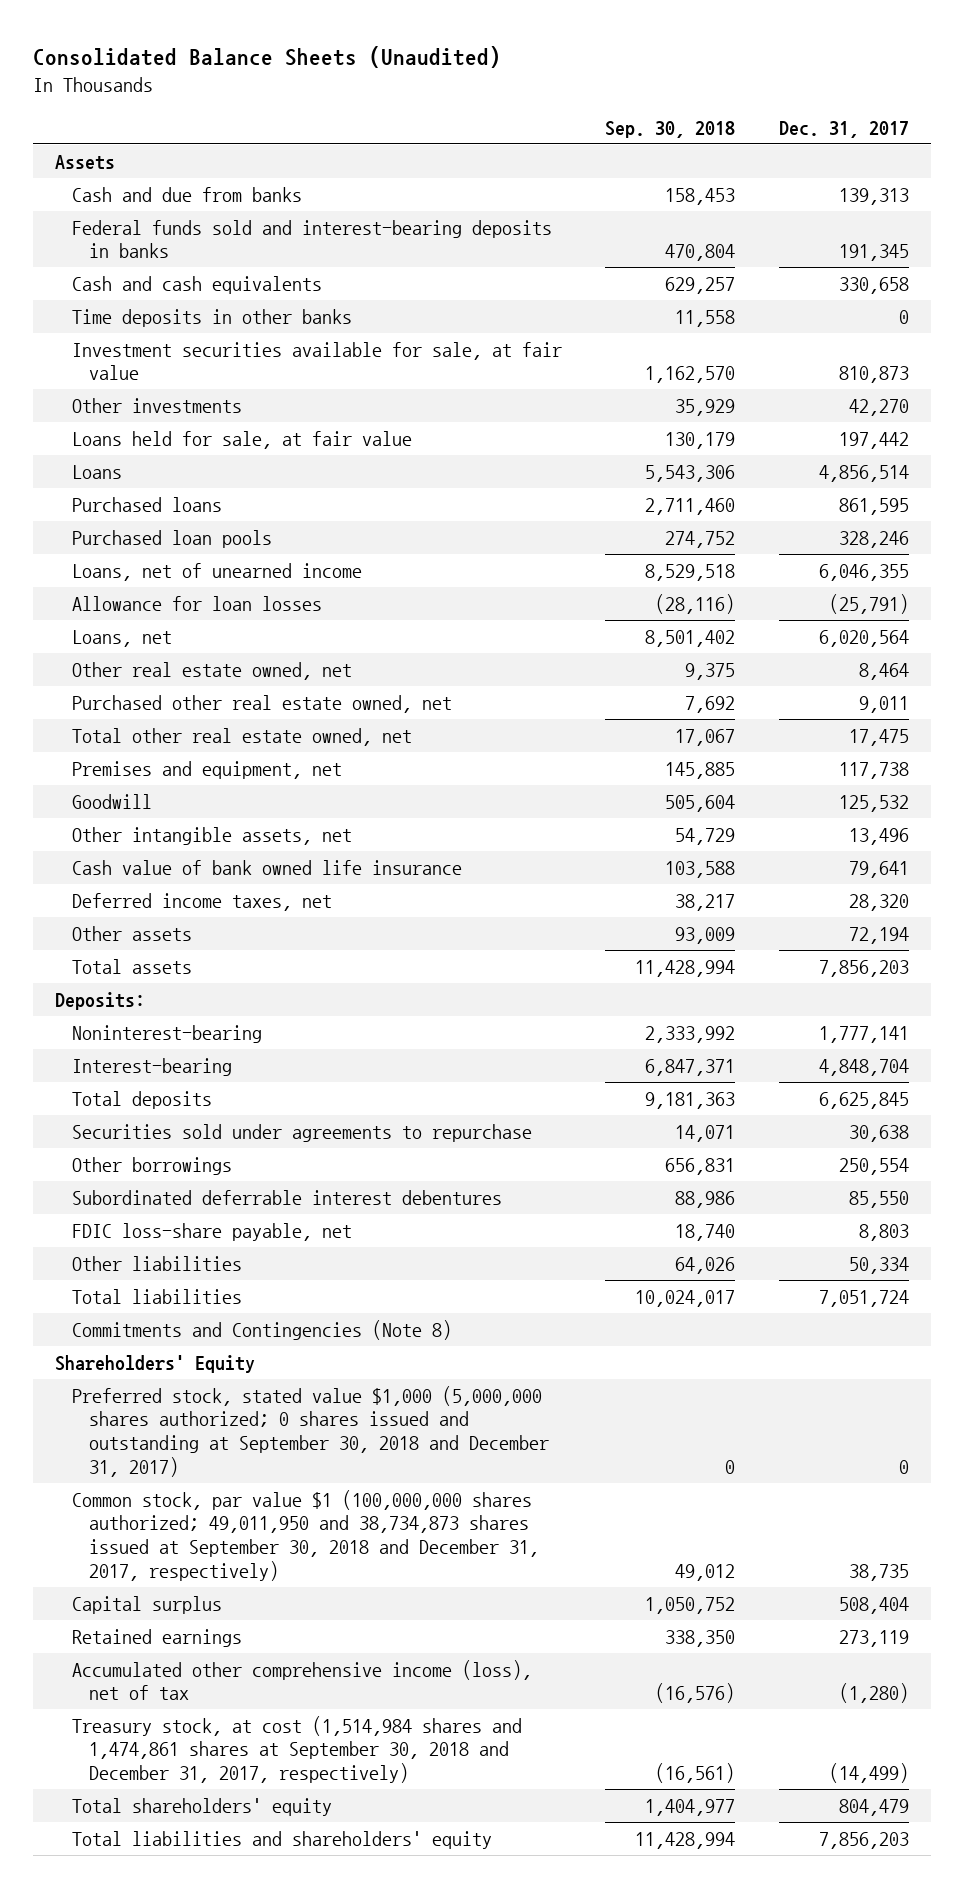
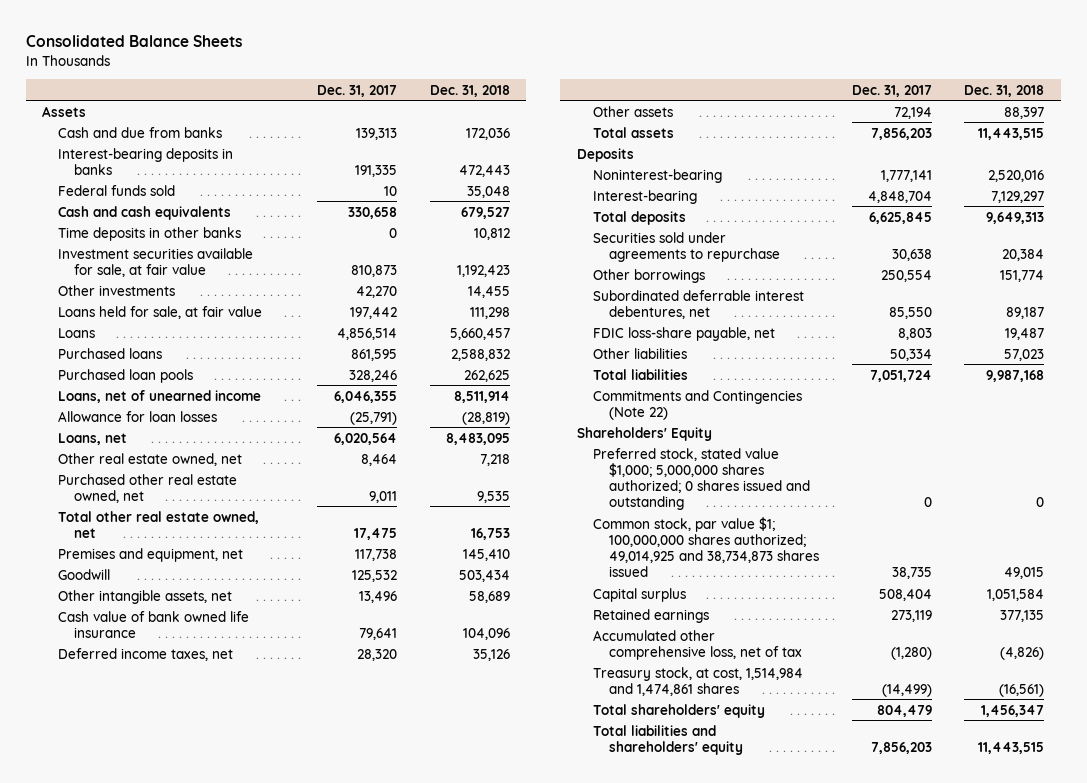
[32,45,501,68] Consolidated Balance Sheets (Unaudited) -> [25,35,242,48] Consolidated Balance Sheets
[605,120,736,138] Sep. 30, 2018 -> none
none -> [429,84,510,97] Dec. 31, 2018
none -> [58,147,234,175] Interest-bearing deposits in banks
[71,219,552,259] Federal funds sold and interest-bearing deposits in banks -> [58,184,176,196] Federal funds sold
[839,244,910,262] 191,345 -> [384,185,398,196] 10
[54,991,145,1010] Deposits: -> [576,147,634,162] Deposits
[71,1189,502,1205] Subordinated deferrable interest debentures -> [592,289,804,319] Subordinated deferrable interest debentures, net
[71,1319,452,1340] Commitments and Contingencies (Note 8) -> [592,389,802,420] Commitments and Contingencies (Note 22)
[71,1385,549,1477] Preferred stock, stated value $1,000 (5,000,000 shares authorized; 0 shares issued and outstanding at September 30, 2018 and December 31, 2017) -> [592,447,810,510] Preferred stock, stated value $1,000; 5,000,000 shares authorized; 0 shares issued and outstanding
[71,1489,539,1581] Common stock, par value $1 (100,000,000 shares authorized; 49,011,950 and 38,734,873 shares issued at September 30, 2018 and December 31, 2017, respectively) -> [592,516,819,577] Common stock, par value $1; 100,000,000 shares authorized; 49,014,925 and 38,734,873 shares issued
[71,1659,532,1701] Accumulated other comprehensive income (loss), net of tax -> [592,629,802,660] Accumulated other comprehensive loss, net of tax
[71,1715,522,1784] Treasury stock, at cost (1,514,984 shares and 1,474,861 shares at September 30, 2018 and December 31, 2017, respectively) -> [592,666,803,696] Treasury stock, at cost, 1,514,984 and 1,474,861 shares

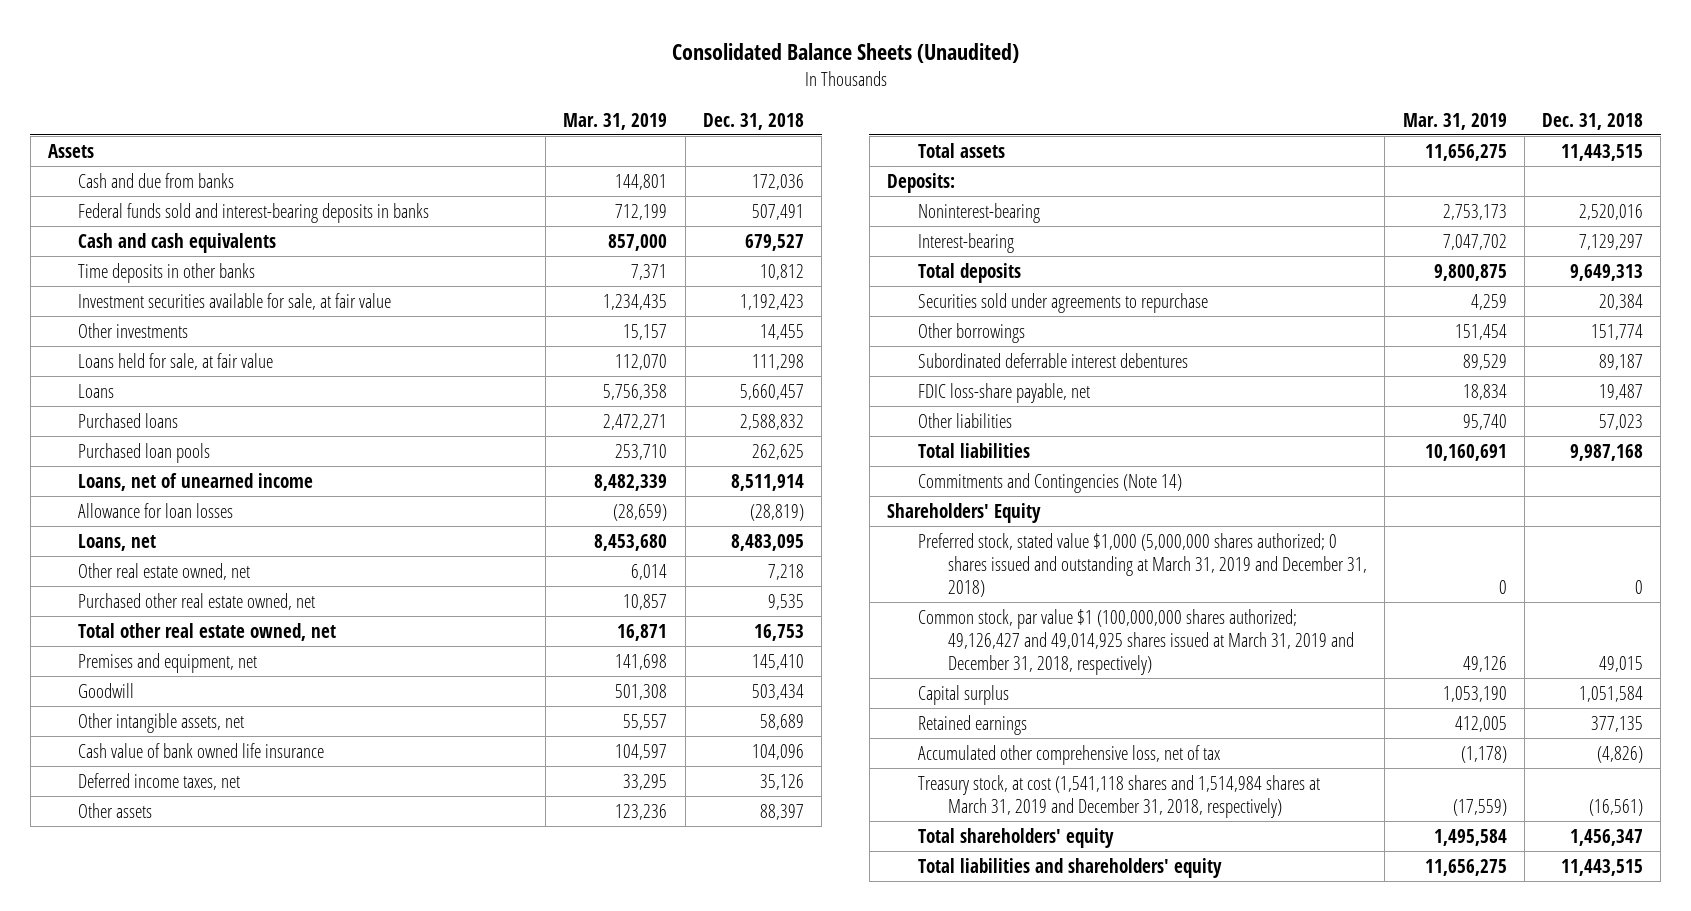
[25,35,242,48] Consolidated Balance Sheets -> [671,42,1019,63] Consolidated Balance Sheets (Unaudited)
[317,84,398,97] Dec. 31, 2017 -> none
none -> [563,112,668,130] Mar. 31, 2019
[58,147,234,175] Interest-bearing deposits in banks -> none
[58,184,176,196] Federal funds sold -> [78,202,430,223] Federal funds sold and interest-bearing deposits in banks
[466,185,510,198] 35,048 -> [751,203,804,220] 507,491
[576,147,634,162] Deposits -> [887,172,956,193] Deposits:
[592,289,804,319] Subordinated deferrable interest debentures, net -> [917,352,1188,368] Subordinated deferrable interest debentures
[592,389,802,420] Commitments and Contingencies (Note 22) -> [917,472,1182,493] Commitments and Contingencies (Note 14)
[592,447,810,510] Preferred stock, stated value $1,000; 5,000,000 shares authorized; 0 shares issued and outstanding -> [917,532,1368,598] Preferred stock, stated value $1,000 (5,000,000 shares authorized; 0 shares issued and outstanding at March 31, 2019 and December 31, 2018)
[592,516,819,577] Common stock, par value $1; 100,000,000 shares authorized; 49,014,925 and 38,734,873 shares issued -> [917,608,1355,676] Common stock, par value $1 (100,000,000 shares authorized; 49,126,427 and 49,014,925 shares issued at March 31, 2019 and December 31, 2018, respectively)
[592,666,803,696] Treasury stock, at cost, 1,514,984 and 1,474,861 shares -> [917,774,1320,819] Treasury stock, at cost (1,541,118 shares and 1,514,984 shares at March 31, 2019 and December 31, 2018, respectively)

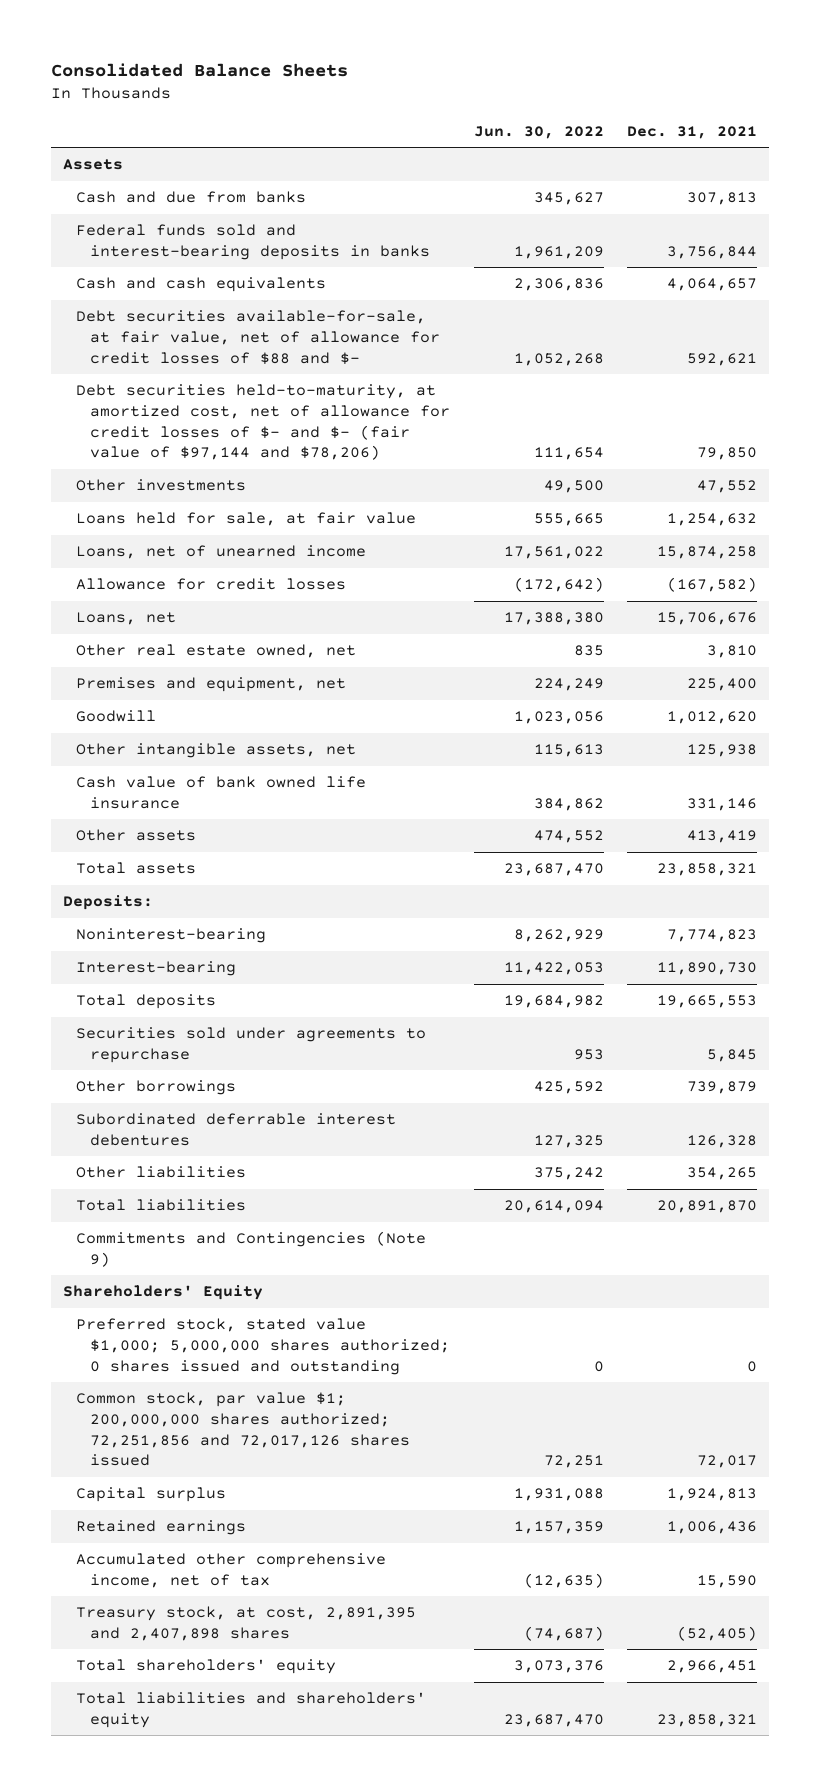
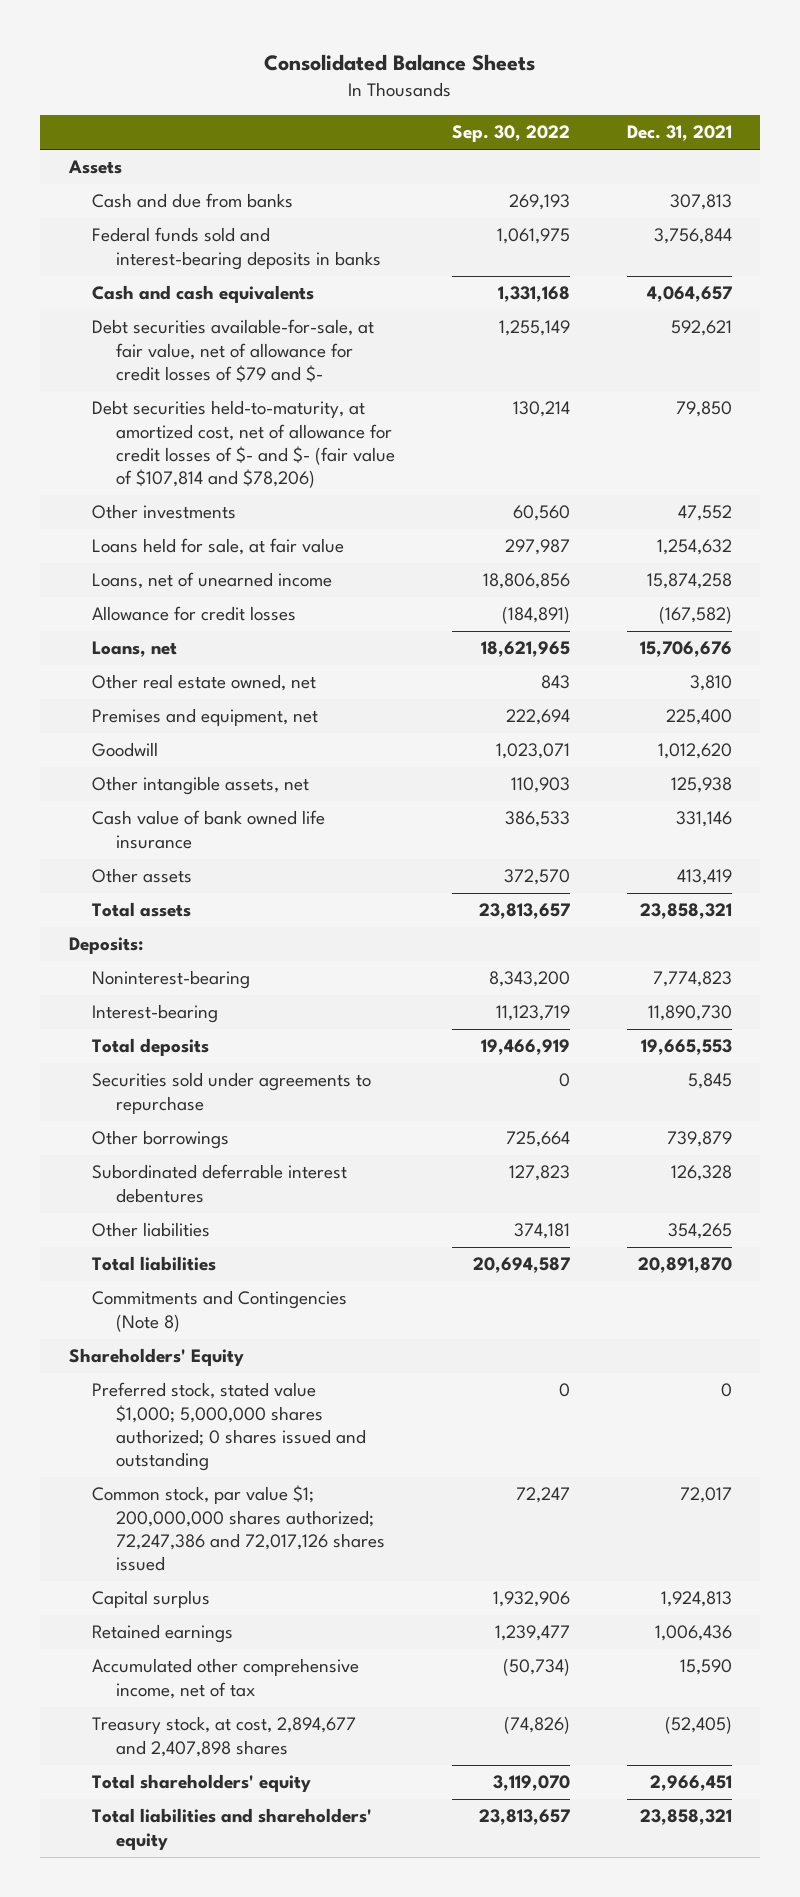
[473,125,604,139] Jun. 30, 2022 -> none
none -> [451,125,570,143] Sep. 30, 2022
[76,310,440,365] Debt securities available-for-sale, at fair value, net of allowance for credit losses of $88 and $- -> [92,319,375,382] Debt securities available-for-sale, at fair value, net of allowance for credit losses of $79 and $-
[76,384,450,461] Debt securities held-to-maturity, at amortized cost, net of allowance for credit losses of $- and $- (fair value of $97,144 and $78,206) -> [92,400,395,489] Debt securities held-to-maturity, at amortized cost, net of allowance for credit losses of $- and $- (fair value of $107,814 and $78,206)
[76,1231,427,1267] Commitments and Contingencies (Note 9) -> [92,1290,348,1332] Commitments and Contingencies (Note 8)
[76,1392,410,1467] Common stock, par value $1; 200,000,000 shares authorized; 72,251,856 and 72,017,126 shares issued -> [92,1485,385,1572] Common stock, par value $1; 200,000,000 shares authorized; 72,247,386 and 72,017,126 shares issued
[76,1606,417,1641] Treasury stock, at cost, 2,891,395 and 2,407,898 shares -> [92,1716,357,1757] Treasury stock, at cost, 2,894,677 and 2,407,898 shares

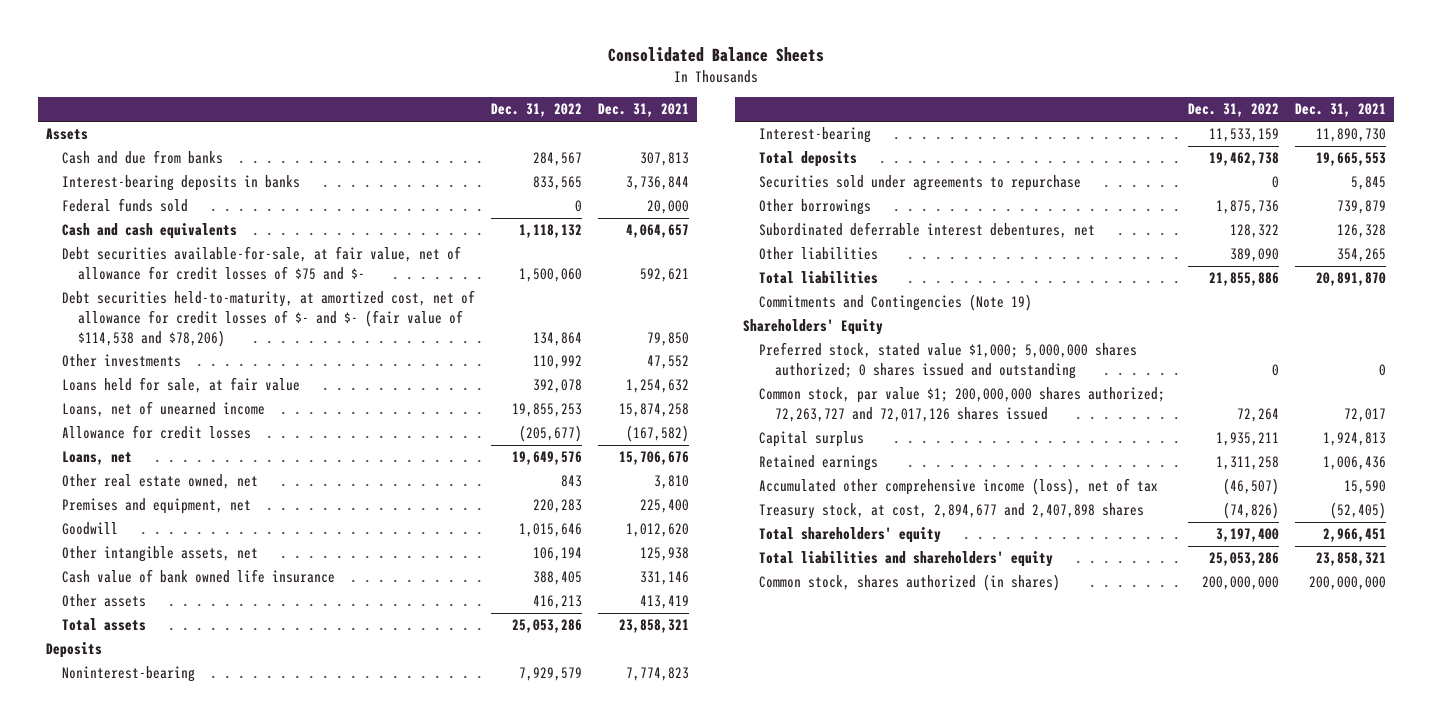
[451,125,570,143] Sep. 30, 2022 -> none
none -> [490,103,582,118] Dec. 31, 2022
none -> [61,175,300,192] Interest-bearing deposits in banks
[92,227,381,270] Federal funds sold and interest-bearing deposits in banks -> [61,198,188,213] Federal funds sold
[653,228,732,245] 3,756,844 -> [646,200,689,215] 20,000
[92,319,375,382] Debt securities available-for-sale, at fair value, net of allowance for credit losses of $79 and $- -> [61,246,461,280] Debt securities available-for-sale, at fair value, net of allowance for credit losses of $75 and $-
[92,400,395,489] Debt securities held-to-maturity, at amortized cost, net of allowance for credit losses of $- and $- (fair value of $107,814 and $78,206) -> [61,290,475,347] Debt securities held-to-maturity, at amortized cost, net of allowance for credit losses of $- and $- (fair value of $114,538 and $78,206)
[68,937,143,955] Deposits: -> [45,642,102,659] Deposits
[92,1164,348,1203] Subordinated deferrable interest debentures -> [758,222,1095,239] Subordinated deferrable interest debentures, net
[92,1290,348,1332] Commitments and Contingencies (Note 8) -> [758,294,1032,312] Commitments and Contingencies (Note 19)
[92,1485,385,1572] Common stock, par value $1; 200,000,000 shares authorized; 72,247,386 and 72,017,126 shares issued -> [758,387,1165,422] Common stock, par value $1; 200,000,000 shares authorized; 72,263,727 and 72,017,126 shares issued
[92,1658,360,1699] Accumulated other comprehensive income, net of tax -> [758,478,1158,496] Accumulated other comprehensive income (loss), net of tax
none -> [758,574,1060,592] Common stock, shares authorized (in shares)

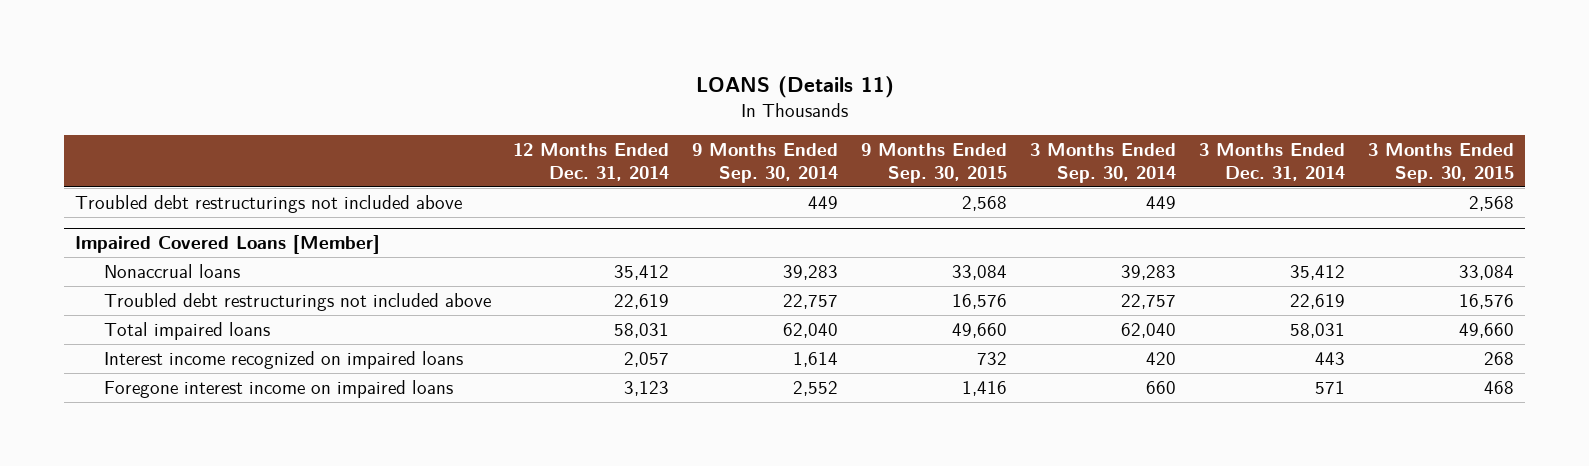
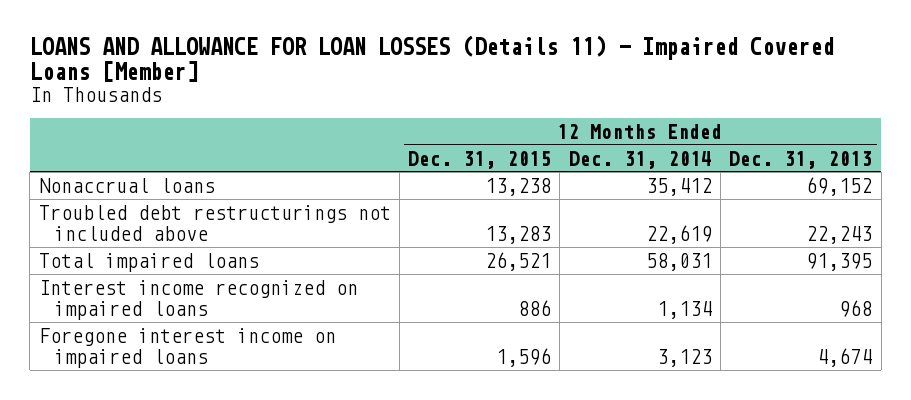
[695,76,894,99] LOANS (Details 11) -> [29,34,834,83] LOANS AND ALLOWANCE FOR LOAN LOSSES (Details 11) - Impaired Covered Loans [Member]
[692,142,839,184] 9 Months Ended Sep. 30, 2014 -> none
[861,142,1008,184] 9 Months Ended Sep. 30, 2015 -> none
[1030,142,1177,184] 3 Months Ended Sep. 30, 2014 -> none
[1198,142,1345,182] 3 Months Ended Dec. 31, 2014 -> none
[1367,142,1514,184] 3 Months Ended Sep. 30, 2015 -> none
none -> [408,150,552,169] Dec. 31, 2015
none -> [729,150,873,169] Dec. 31, 2013
[75,194,463,213] Troubled debt restructurings not included above -> none
[75,235,381,255] Impaired Covered Loans [Member] -> none
[624,351,670,367] 2,057 -> [656,300,712,319] 1,134

